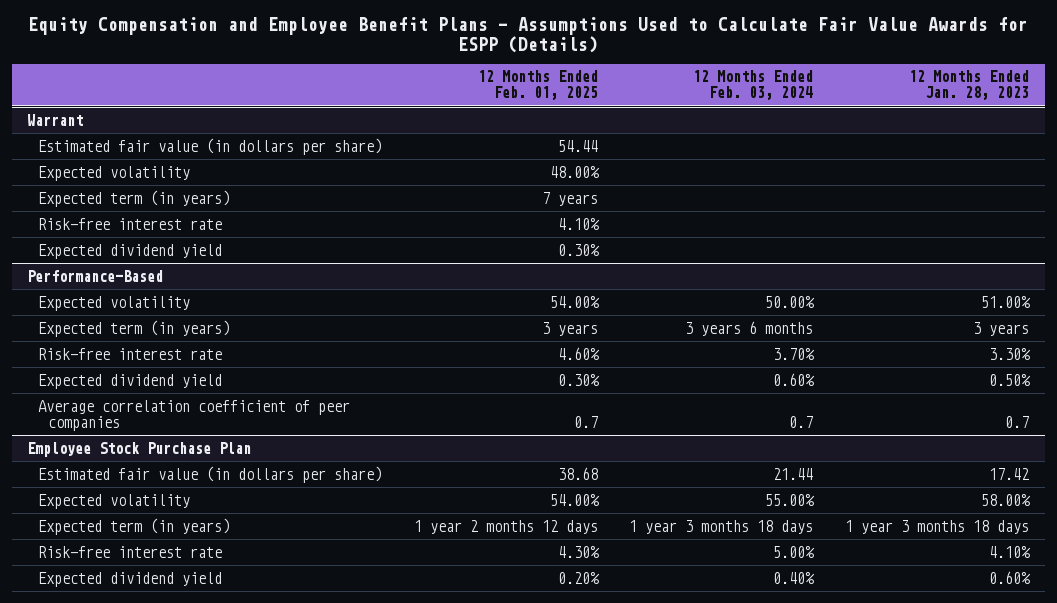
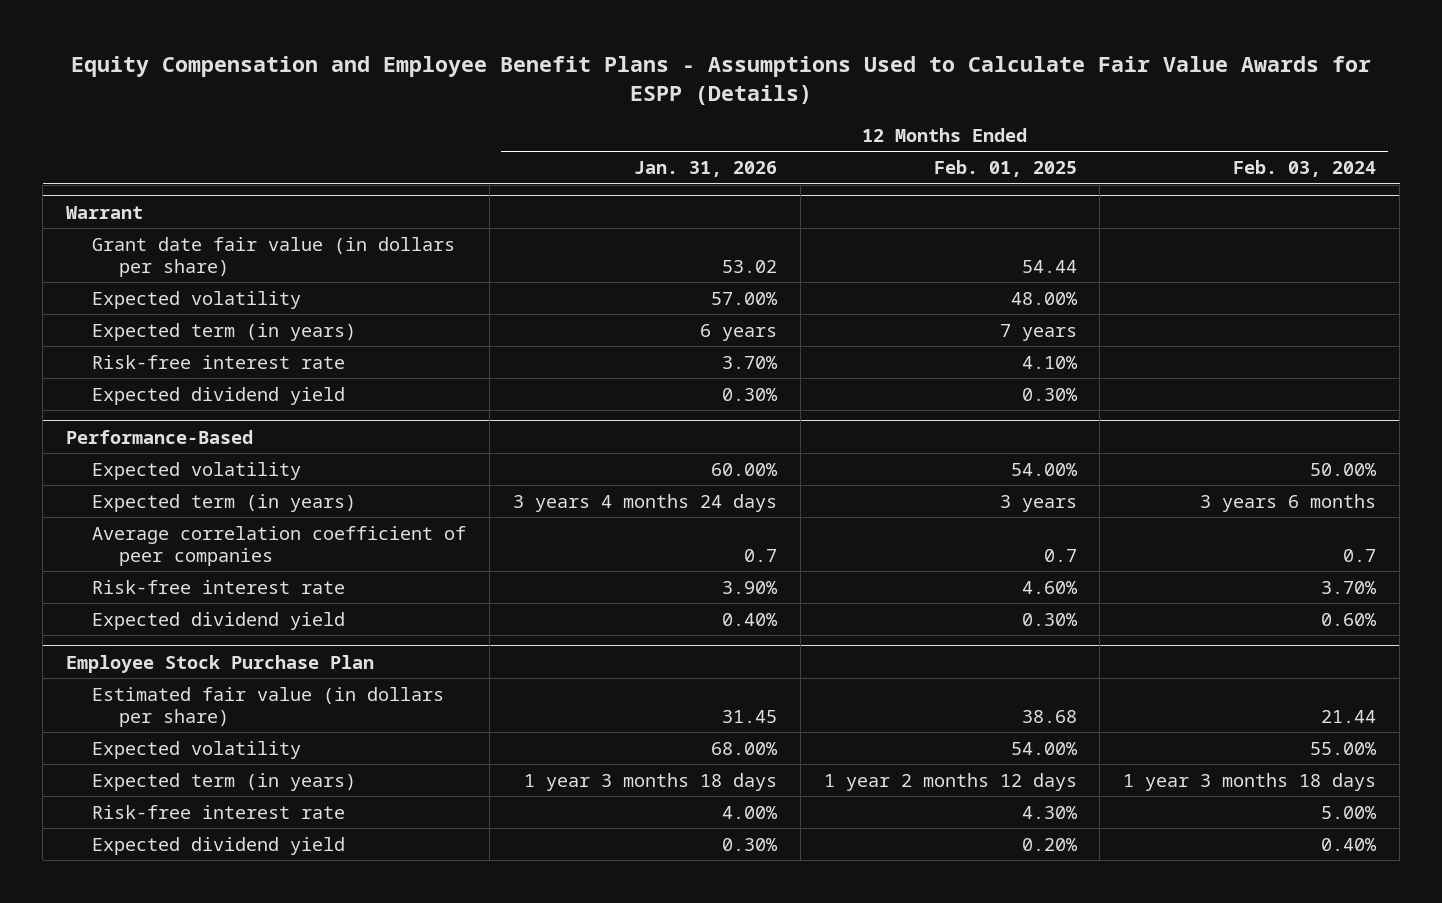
[909,70,1030,101] 12 Months Ended Jan. 28, 2023 -> none
none -> [633,161,777,178] Jan. 31, 2026
[37,137,382,155] Estimated fair value (in dollars per share) -> [92,236,456,277] Grant date fair value (in dollars per share)
[37,399,350,431] Average correlation coefficient of peer companies -> [92,525,467,566] Average correlation coefficient of peer companies

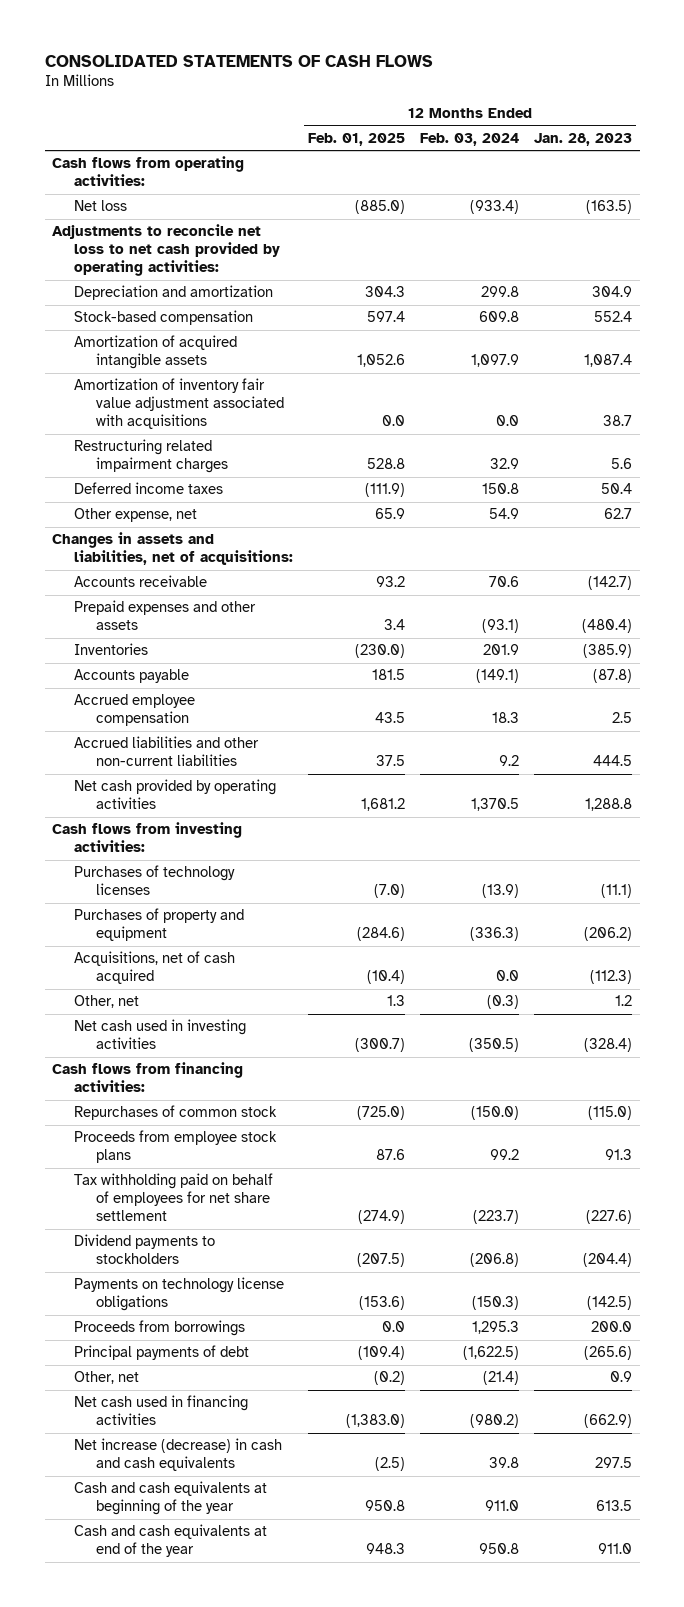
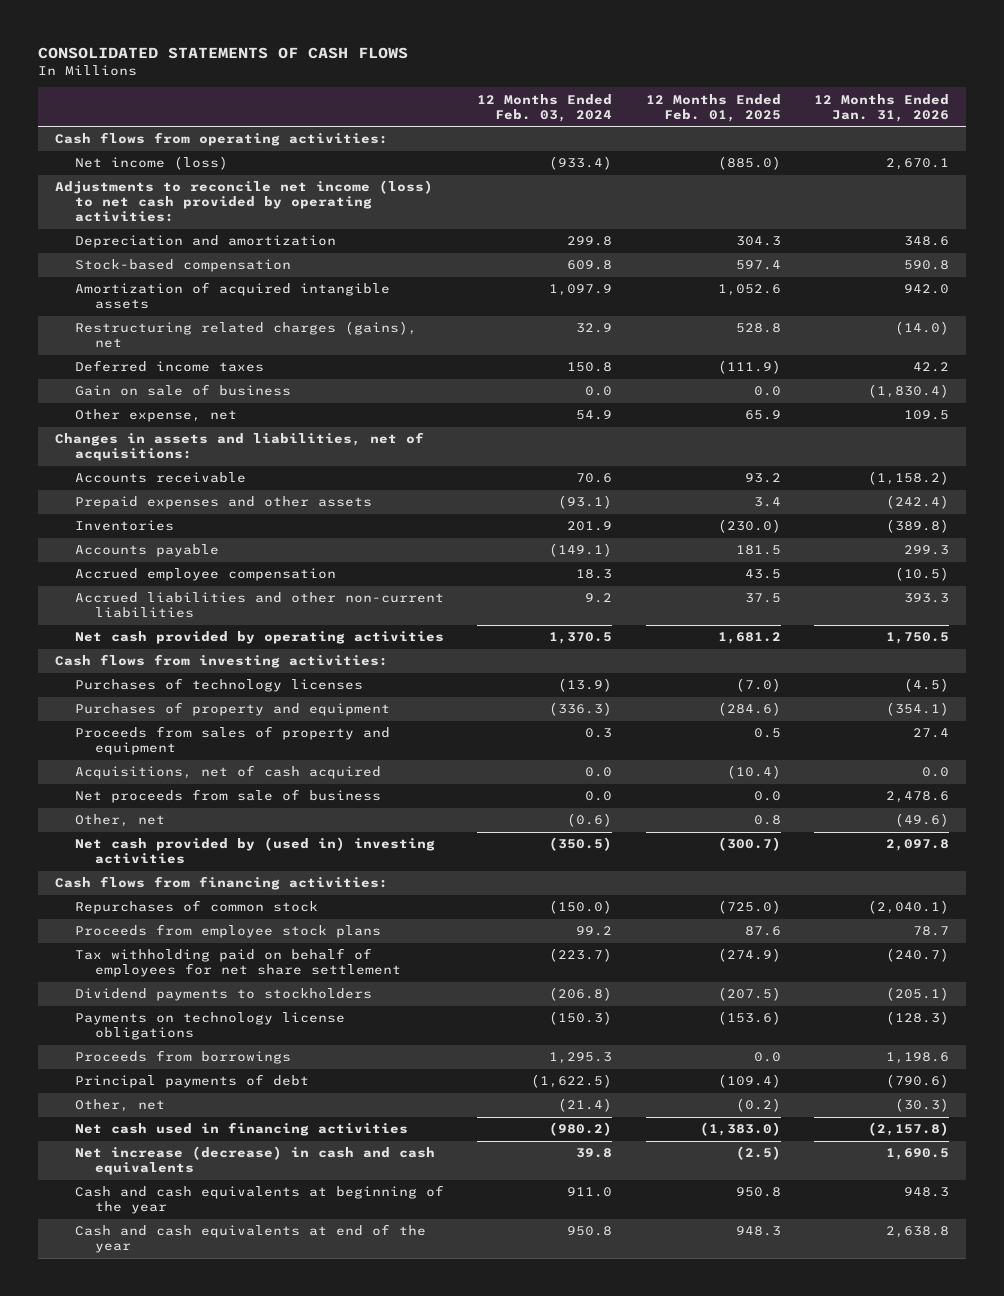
[534,132,633,146] Jan. 28, 2023 -> none
none -> [814,93,950,122] 12 Months Ended Jan. 31, 2026
[74,200,128,212] Net loss -> [74,156,228,171] Net income (loss)
[52,224,281,277] Adjustments to reconcile net loss to net cash provided by operating activities: -> [54,180,433,223] Adjustments to reconcile net income (loss) to net cash provided by operating activities:
[74,378,285,430] Amortization of inventory fair value adjustment associated with acquisitions -> none
[74,439,229,474] Restructuring related impairment charges -> [74,321,417,349] Restructuring related charges (gains), net
none -> [74,384,291,397] Gain on sale of business
none -> [74,726,390,756] Proceeds from sales of property and equipment
none -> [74,789,381,804] Net proceeds from sale of business
[387,995,406,1007] 1.3 -> [753,815,781,826] 0.8
[487,995,520,1010] (0.3) -> [567,813,613,828] (0.6)
[74,1019,247,1050] Net cash used in investing activities -> [74,837,435,865] Net cash provided by (used in) investing activities

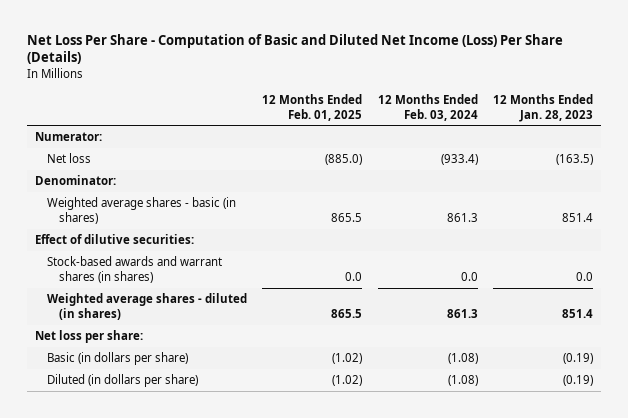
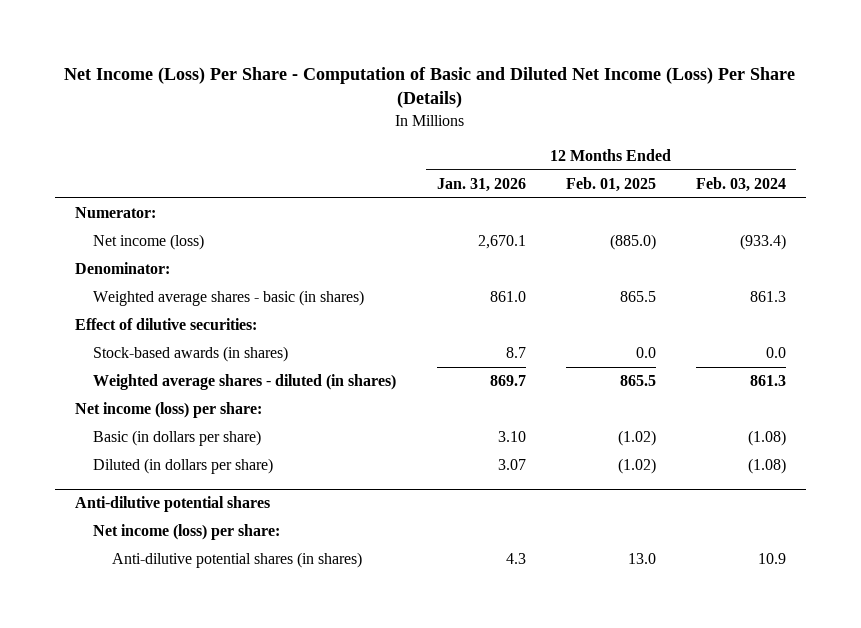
[26,33,563,65] Net Loss Per Share - Computation of Basic and Diluted Net Income (Loss) Per Share (Details) -> [64,66,796,109] Net Income (Loss) Per Share - Computation of Basic and Diluted Net Income (Loss) Per Share (Details)
[493,93,594,122] 12 Months Ended Jan. 28, 2023 -> none
none -> [436,177,526,192] Jan. 31, 2026
[46,153,91,164] Net loss -> [93,234,205,251] Net income (loss)
[46,256,222,283] Stock-based awards and warrant shares (in shares) -> [93,346,289,363] Stock-based awards (in shares)
[34,330,143,344] Net loss per share: -> [75,402,263,419] Net income (loss) per share:
none -> [75,496,271,513] Anti-dilutive potential shares
none -> [93,524,281,541] Net income (loss) per share:
none -> [111,552,362,569] Anti-dilutive potential shares (in shares)

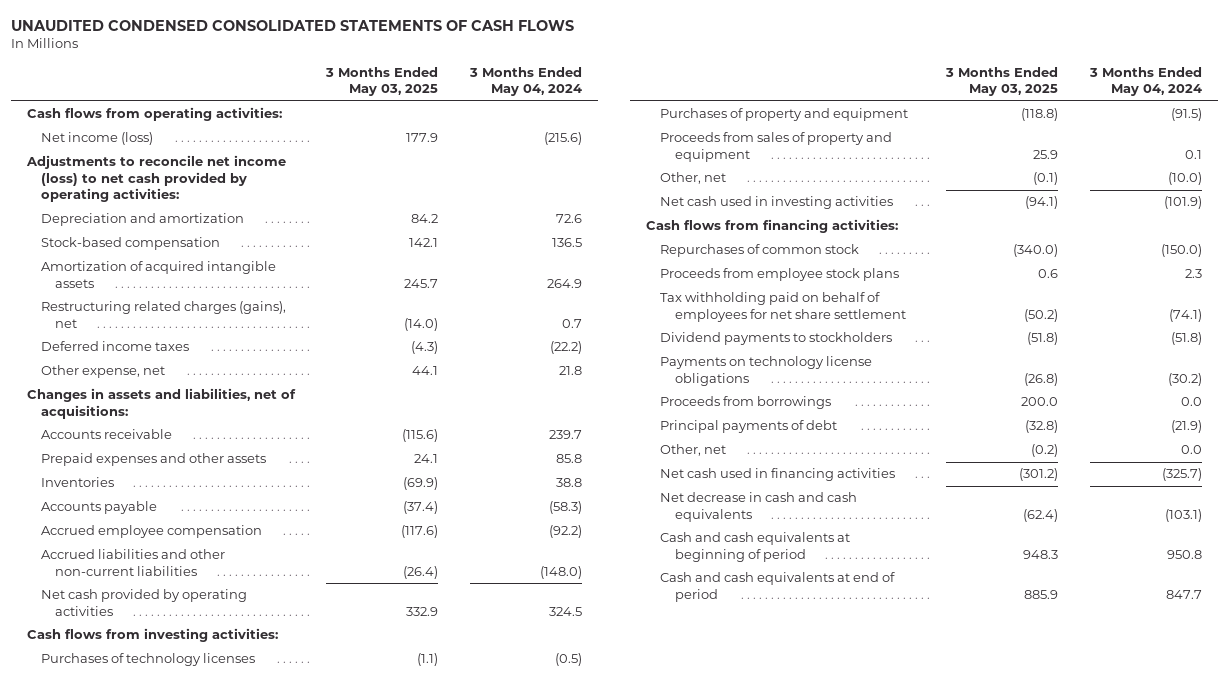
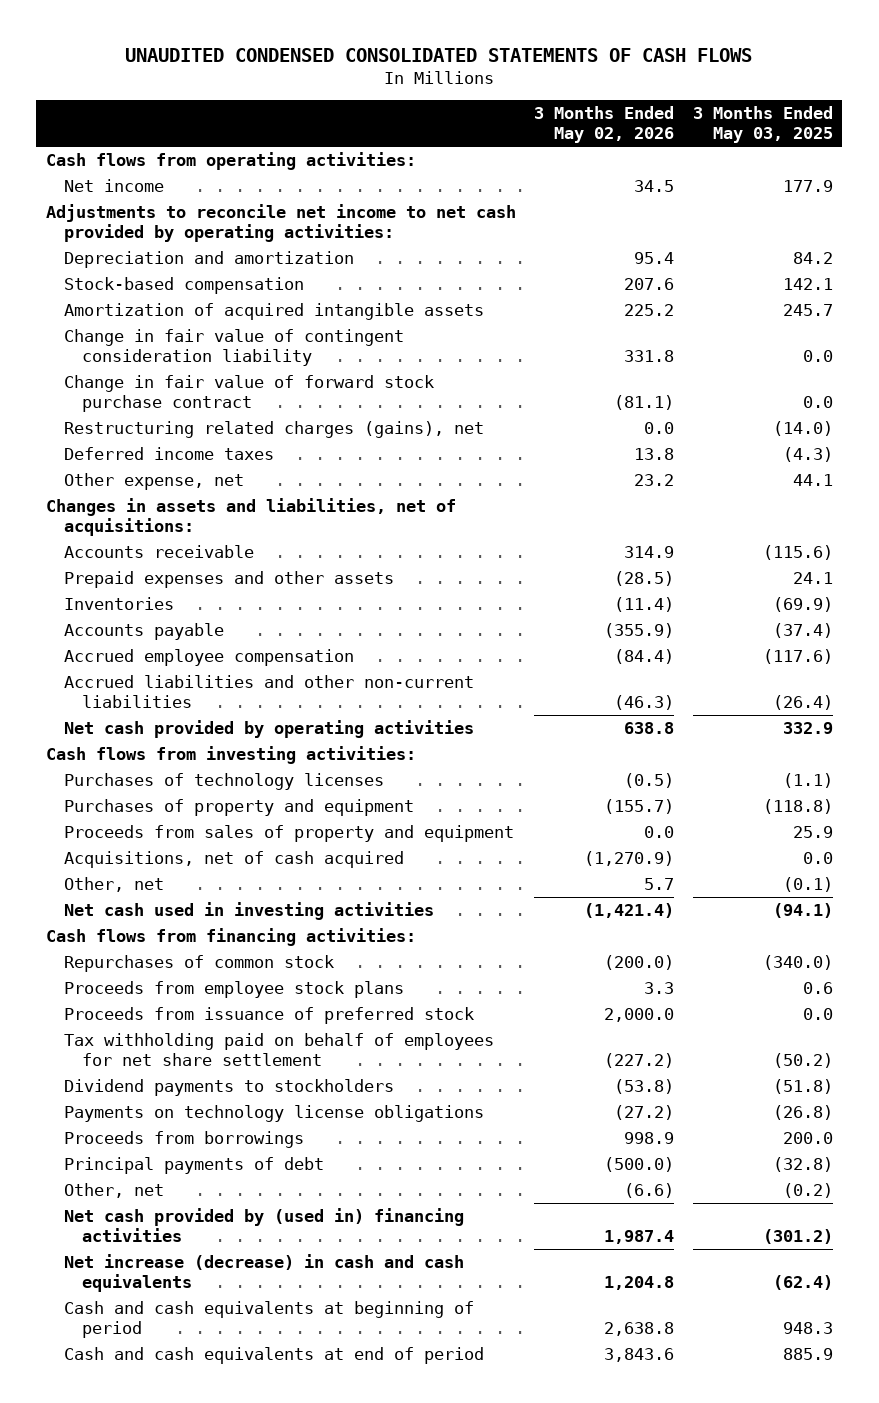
[469,66,583,97] 3 Months Ended May 04, 2024 -> none
none -> [534,106,675,144] 3 Months Ended May 02, 2026
[41,132,154,146] Net income (loss) -> [63,178,164,192] Net income
[25,155,286,203] Adjustments to reconcile net income (loss) to net cash provided by operating activities: -> [45,203,516,243] Adjustments to reconcile net income to net cash provided by operating activities:
none -> [63,328,404,367] Change in fair value of contingent consideration liability
none -> [63,374,434,413] Change in fair value of forward stock purchase contract
none -> [63,850,404,868] Acquisitions, net of cash acquired
none -> [63,1006,474,1024] Proceeds from issuance of preferred stock
[660,468,896,482] Net cash used in financing activities -> [63,1207,464,1243] Net cash provided by (used in) financing activities
[660,492,858,522] Net decrease in cash and cash equivalents -> [63,1253,464,1293] Net increase (decrease) in cash and cash equivalents

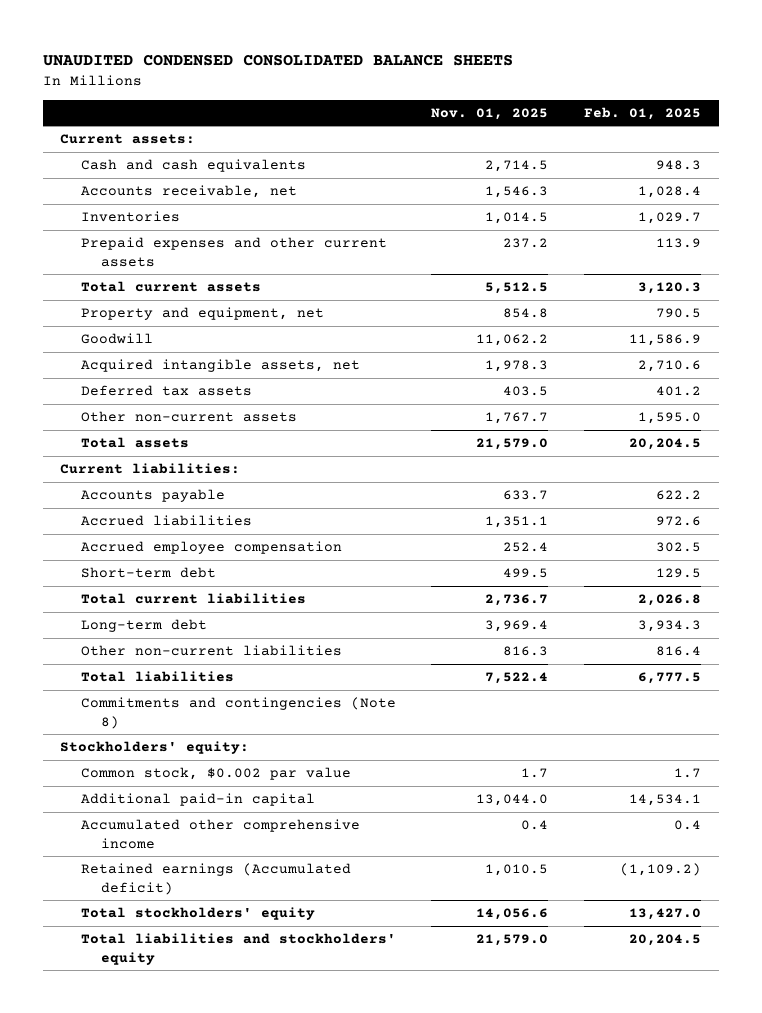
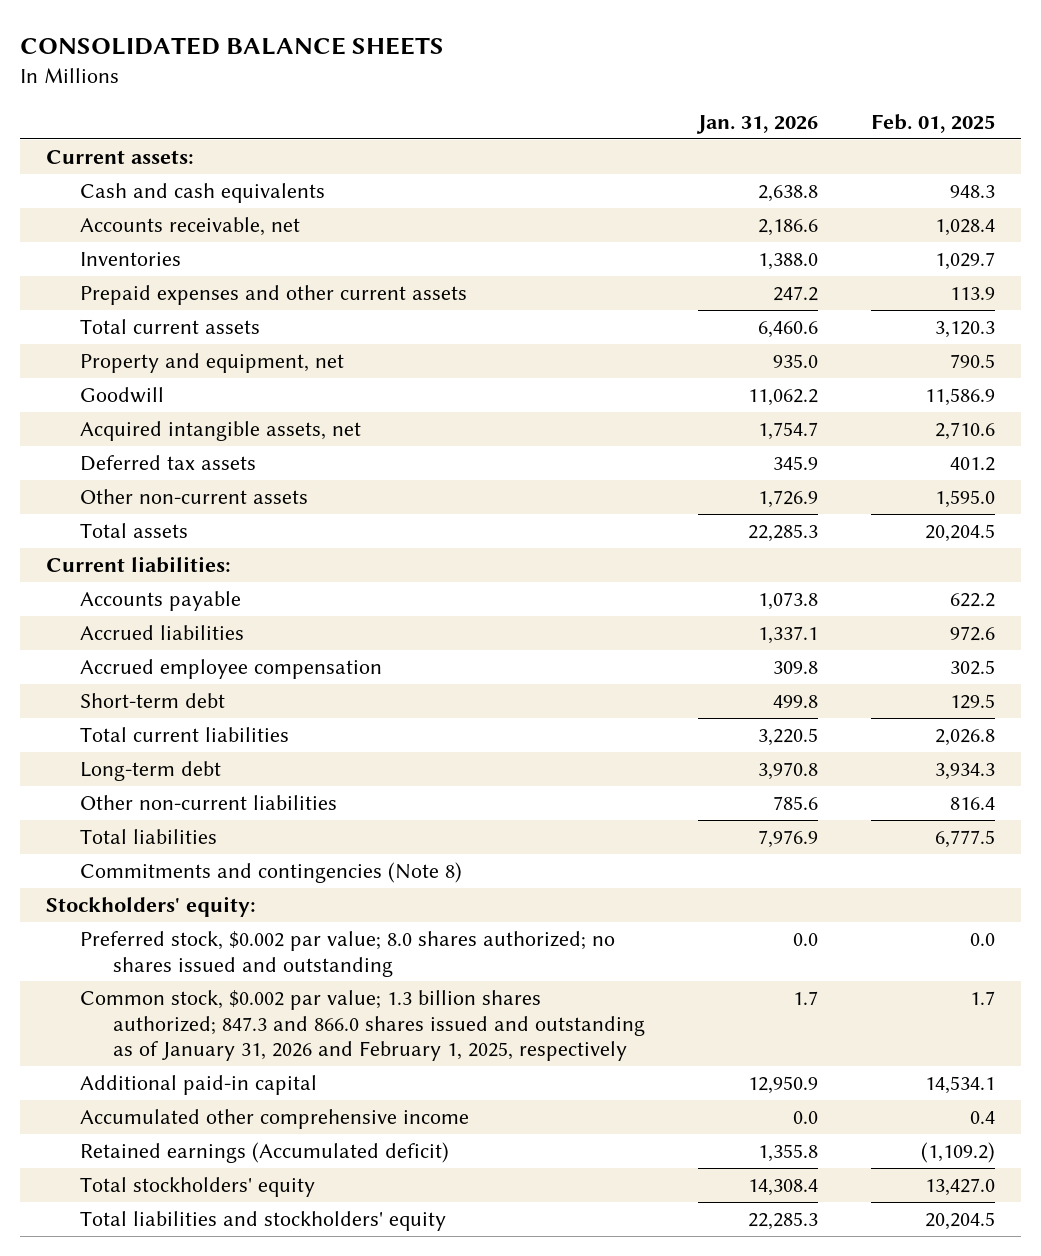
[42,54,513,67] UNAUDITED CONDENSED CONSOLIDATED BALANCE SHEETS -> [19,36,444,55] CONSOLIDATED BALANCE SHEETS
[431,107,549,120] Nov. 01, 2025 -> none
none -> [695,114,818,134] Jan. 31, 2026
none -> [79,930,615,977] Preferred stock, $0.002 par value; 8.0 shares authorized; no shares issued and outstanding
[80,767,351,781] Common stock, $0.002 par value -> [79,989,645,1062] Common stock, $0.002 par value; 1.3 billion shares authorized; 847.3 and 866.0 shares issued and outstanding as of January 31, 2026 and February 1, 2025, respectively

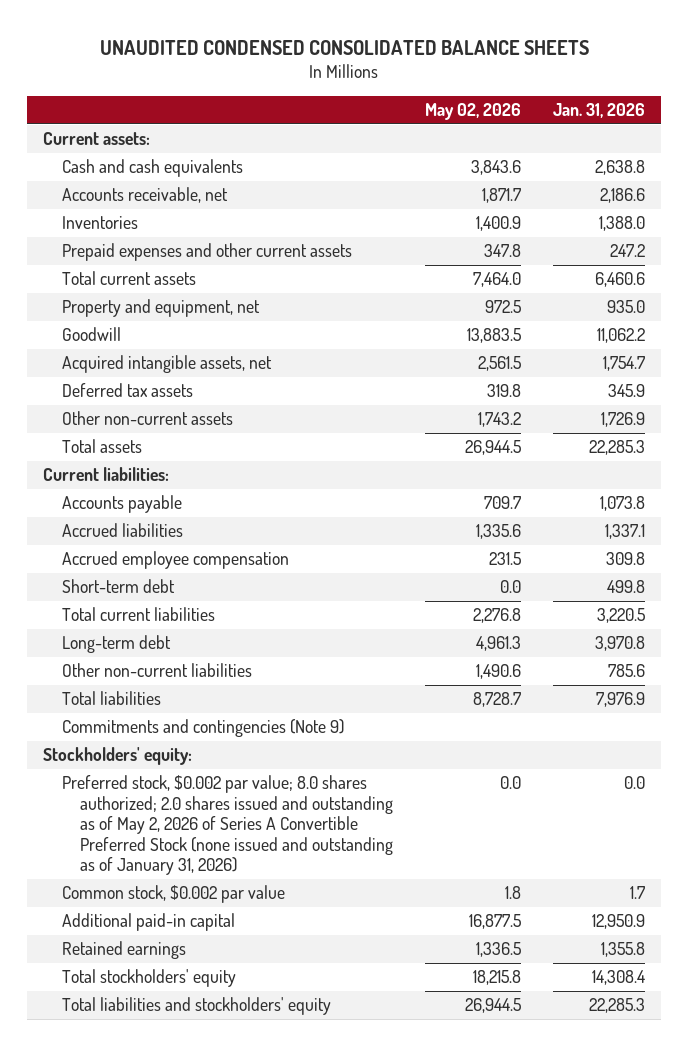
[19,36,444,55] CONSOLIDATED BALANCE SHEETS -> [100,39,590,55] UNAUDITED CONDENSED CONSOLIDATED BALANCE SHEETS
[870,113,995,133] Feb. 01, 2025 -> none
none -> [424,103,521,121] May 02, 2026
[79,861,462,883] Commitments and contingencies (Note 8) -> [61,719,344,738] Commitments and contingencies (Note 9)
[79,930,615,977] Preferred stock, $0.002 par value; 8.0 shares authorized; no shares issued and outstanding -> [61,775,393,876] Preferred stock, $0.002 par value; 8.0 shares authorized; 2.0 shares issued and outstanding as of May 2, 2026 of Series A Convertible Preferred Stock (none issued and outstanding as of January 31, 2026)
[79,989,645,1062] Common stock, $0.002 par value; 1.3 billion shares authorized; 847.3 and 866.0 shares issued and outstanding as of January 31, 2026 and February 1, 2025, respectively -> [61,885,285,904] Common stock, $0.002 par value
[79,1108,469,1129] Accumulated other comprehensive income -> none
[79,1141,449,1163] Retained earnings (Accumulated deficit) -> [61,941,186,960] Retained earnings

